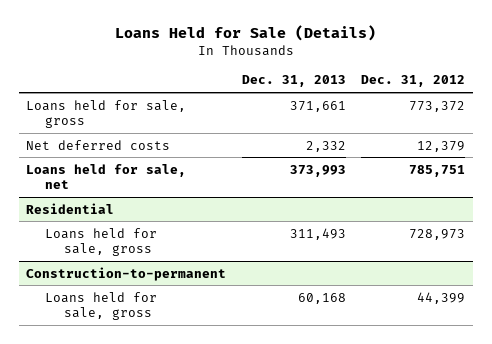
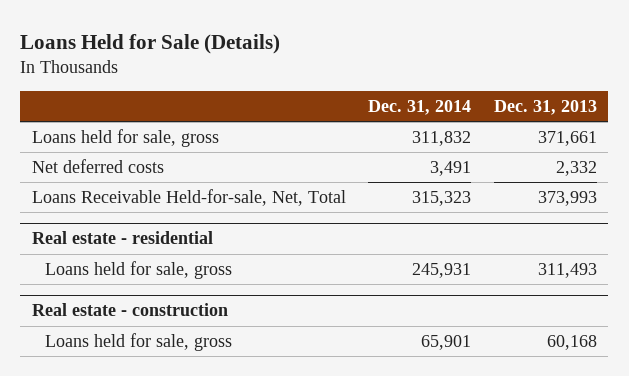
[361,75,466,88] Dec. 31, 2012 -> none
none -> [368,100,472,116] Dec. 31, 2014
[26,202,115,214] Residential -> none
[26,163,187,189] Loans held for sale, net -> [31,188,346,206] Loans Receivable Held-for-sale, Net, Total
none -> [31,231,213,245] Real estate - residential
[26,266,227,281] Construction-to-permanent -> none
none -> [31,303,228,317] Real estate - construction

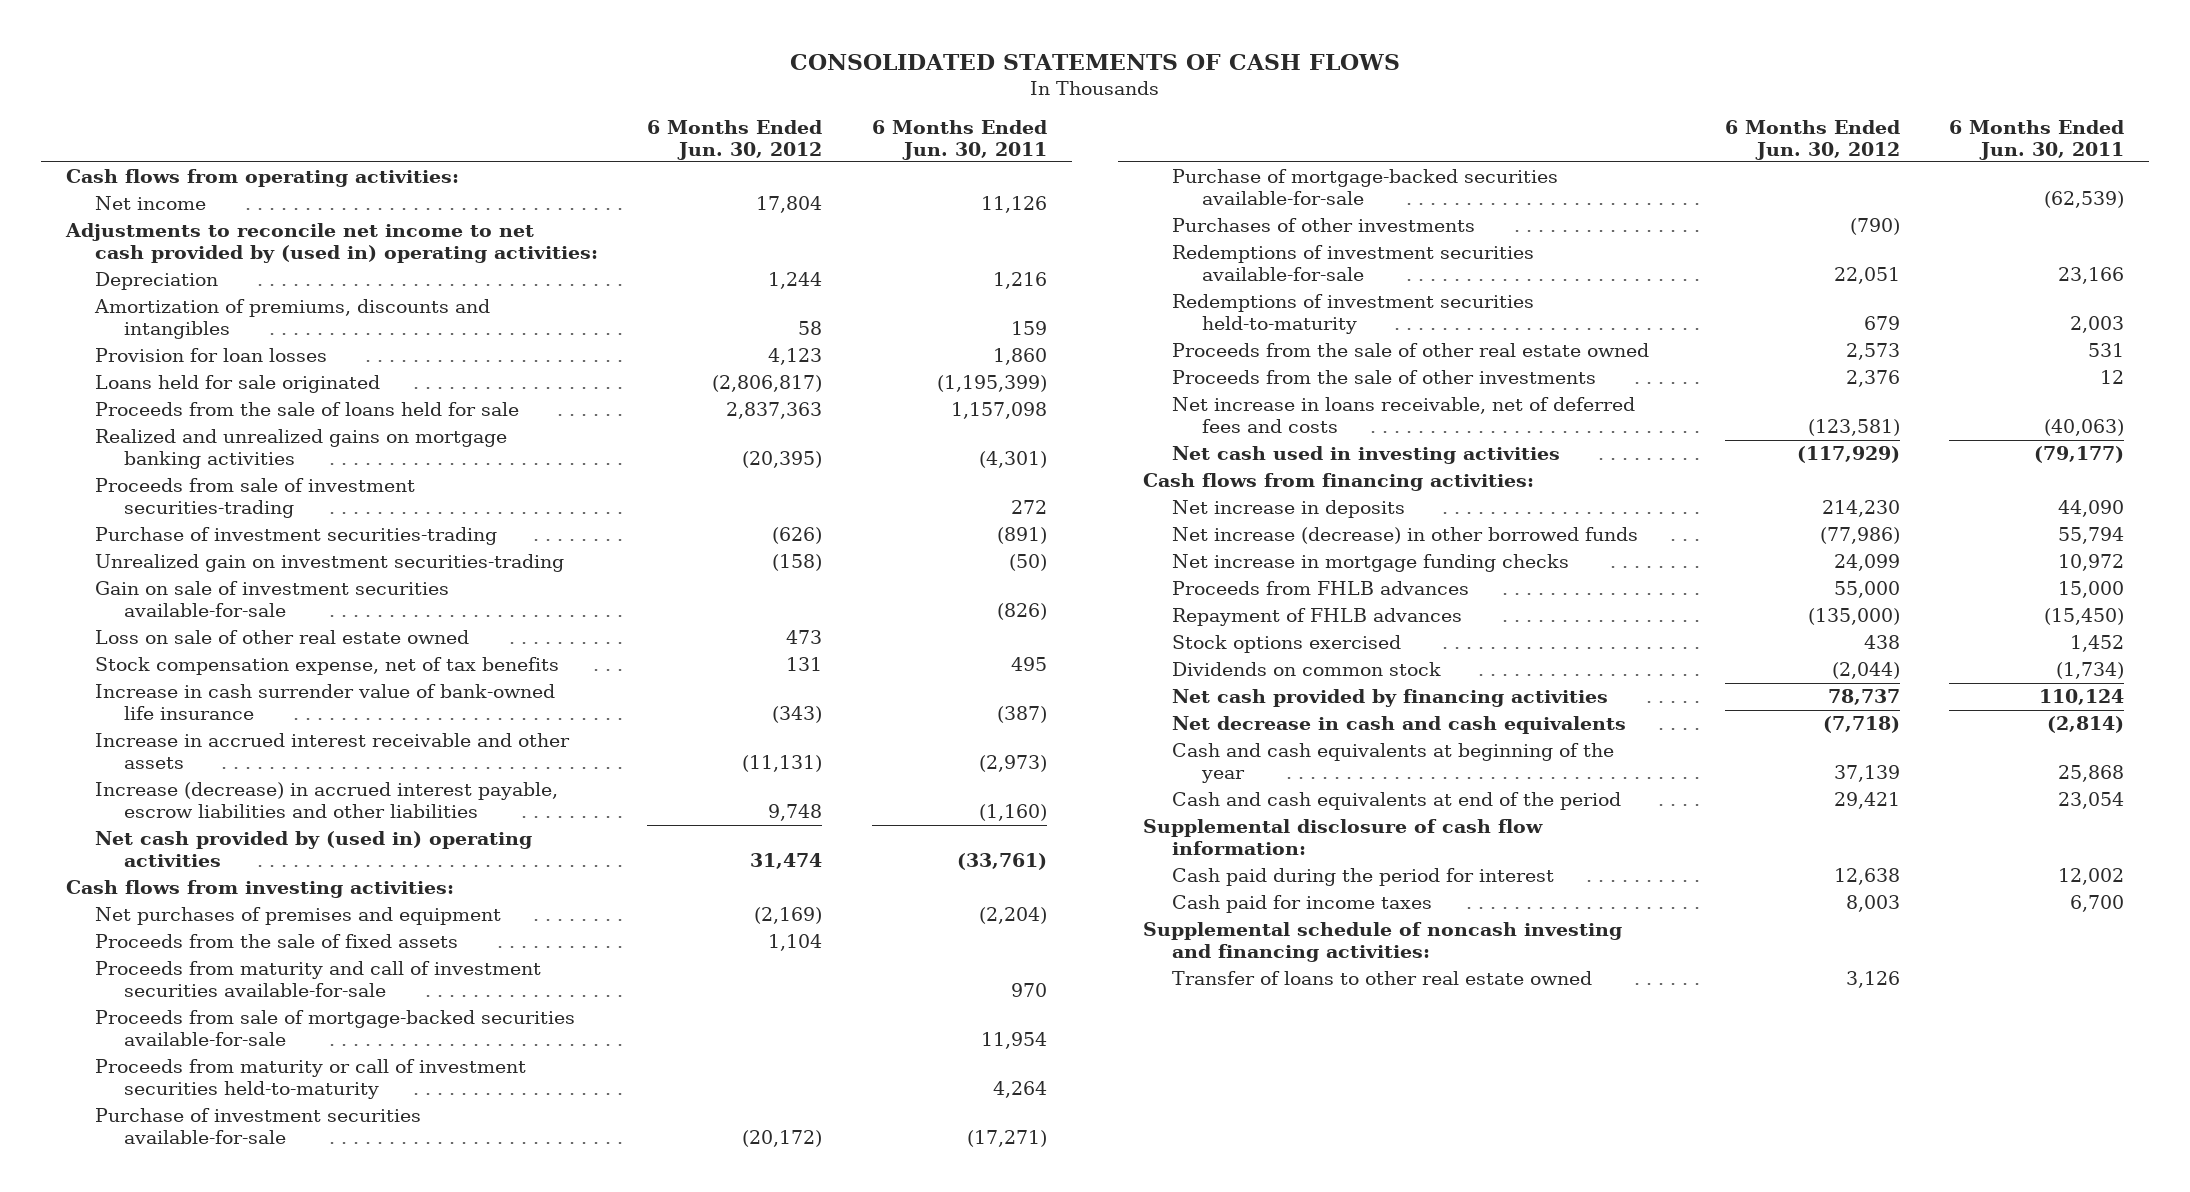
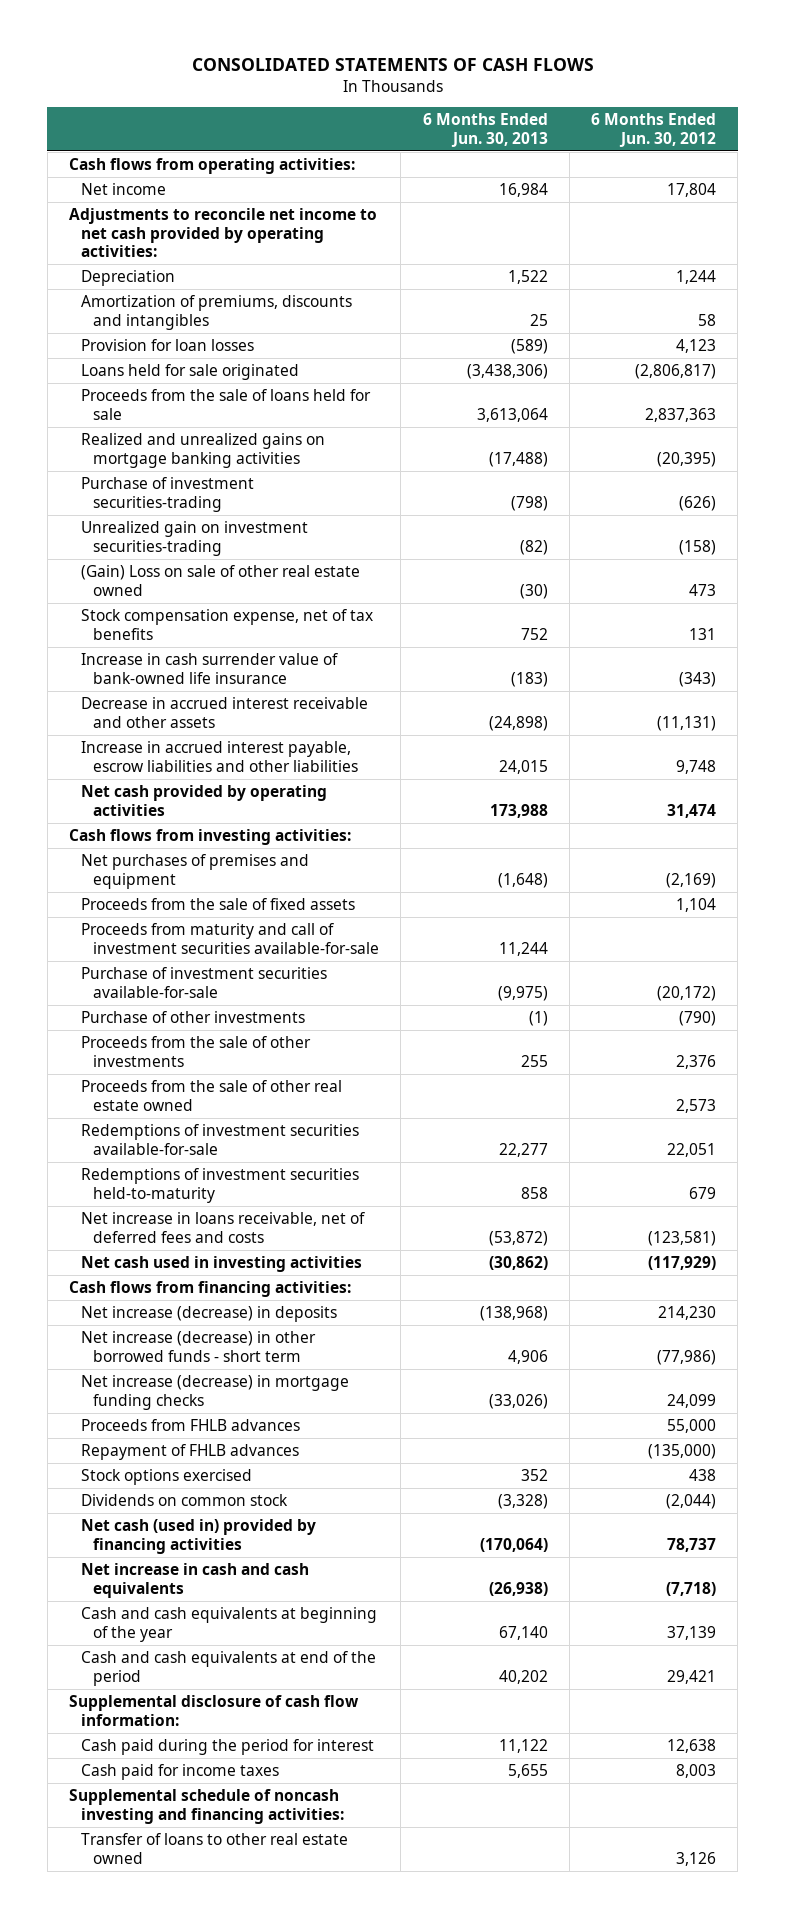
[871,119,1047,160] 6 Months Ended Jun. 30, 2011 -> none
none -> [422,113,548,147] 6 Months Ended Jun. 30, 2013
[64,223,598,264] Adjustments to reconcile net income to net cash provided by (used in) operating activities: -> [69,208,378,258] Adjustments to reconcile net income to net cash provided by operating activities:
[94,478,415,519] Proceeds from sale of investment securities-trading -> none
[94,581,449,618] Gain on sale of investment securities available-for-sale -> none
[94,630,469,645] Loss on sale of other real estate owned -> [81,565,361,596] (Gain) Loss on sale of other real estate owned
[94,733,570,770] Increase in accrued interest receivable and other assets -> [81,697,369,728] Decrease in accrued interest receivable and other assets
[94,782,558,819] Increase (decrease) in accrued interest payable, escrow liabilities and other liabilities -> [81,741,359,772] Increase in accrued interest payable, escrow liabilities and other liabilities
[94,831,532,868] Net cash provided by (used in) operating activities -> [81,785,328,816] Net cash provided by operating activities
[94,1010,575,1047] Proceeds from sale of mortgage-backed securities available-for-sale -> none
[94,1059,526,1100] Proceeds from maturity or call of investment securities held-to-maturity -> none
[1172,169,1559,206] Purchase of mortgage-backed securities available-for-sale -> none
[1172,218,1476,233] Purchases of other investments -> [81,1011,306,1024] Purchase of other investments
[1172,370,1597,385] Proceeds from the sale of other investments -> [81,1036,312,1067] Proceeds from the sale of other investments
[1172,343,1650,358] Proceeds from the sale of other real estate owned -> [81,1080,343,1111] Proceeds from the sale of other real estate owned
[1172,500,1406,519] Net increase in deposits -> [81,1306,338,1323] Net increase (decrease) in deposits
[1172,527,1639,545] Net increase (decrease) in other borrowed funds -> [81,1331,317,1362] Net increase (decrease) in other borrowed funds - short term
[1172,554,1570,573] Net increase in mortgage funding checks -> [81,1375,350,1410] Net increase (decrease) in mortgage funding checks
[1172,689,1609,708] Net cash provided by financing activities -> [81,1519,317,1554] Net cash (used in) provided by financing activities
[1172,716,1627,735] Net decrease in cash and cash equivalents -> [81,1563,310,1598] Net increase in cash and cash equivalents

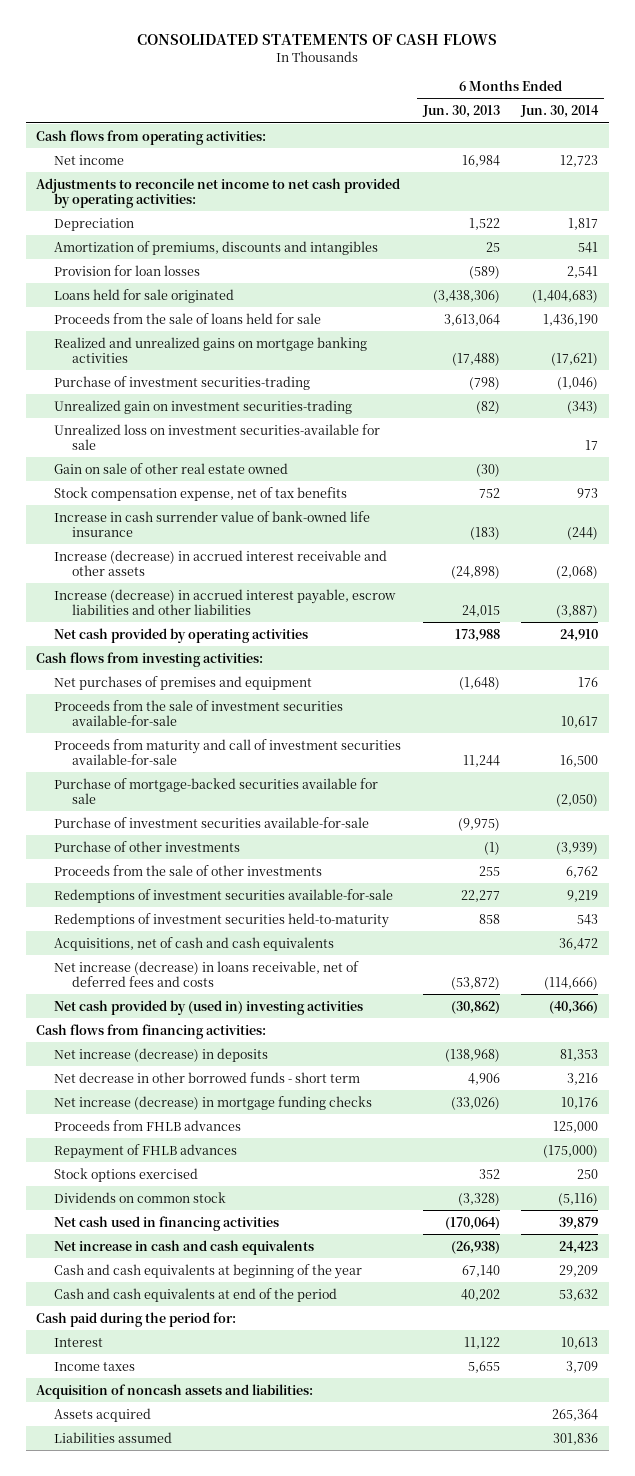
[590,113,716,147] 6 Months Ended Jun. 30, 2012 -> none
none -> [520,105,600,119] Jun. 30, 2014
none -> [54,423,381,450] Unrealized loss on investment securities-available for sale
[81,565,361,596] (Gain) Loss on sale of other real estate owned -> [54,462,289,474] Gain on sale of other real estate owned
[81,697,369,728] Decrease in accrued interest receivable and other assets -> [54,549,388,576] Increase (decrease) in accrued interest receivable and other assets
[81,741,359,772] Increase in accrued interest payable, escrow liabilities and other liabilities -> [54,588,397,615] Increase (decrease) in accrued interest payable, escrow liabilities and other liabilities
[81,898,356,911] Proceeds from the sale of fixed assets -> none
none -> [54,699,344,726] Proceeds from the sale of investment securities available-for-sale
none -> [54,777,379,804] Purchase of mortgage-backed securities available for sale
[81,1080,343,1111] Proceeds from the sale of other real estate owned -> none
none -> [54,936,335,951] Acquisitions, net of cash and cash equivalents
[81,1212,366,1243] Net increase in loans receivable, net of deferred fees and costs -> [54,960,360,987] Net increase (decrease) in loans receivable, net of deferred fees and costs
[81,1256,363,1273] Net cash used in investing activities -> [54,999,364,1015] Net cash provided by (used in) investing activities
[81,1331,317,1362] Net increase (decrease) in other borrowed funds - short term -> [54,1071,361,1083] Net decrease in other borrowed funds - short term
[81,1519,317,1554] Net cash (used in) provided by financing activities -> [54,1215,280,1231] Net cash used in financing activities
[69,1695,360,1726] Supplemental disclosure of cash flow information: -> none
[69,1789,345,1824] Supplemental schedule of noncash investing and financing activities: -> none
[81,1833,349,1864] Transfer of loans to other real estate owned -> none
none -> [36,1311,237,1327] Cash paid during the period for:
[81,1739,375,1756] Cash paid during the period for interest -> [54,1337,104,1347] Interest
[81,1764,280,1781] Cash paid for income taxes -> [54,1361,136,1371] Income taxes
none -> [36,1383,314,1399] Acquisition of noncash assets and liabilities:
none -> [54,1407,152,1422] Assets acquired
none -> [54,1431,173,1443] Liabilities assumed

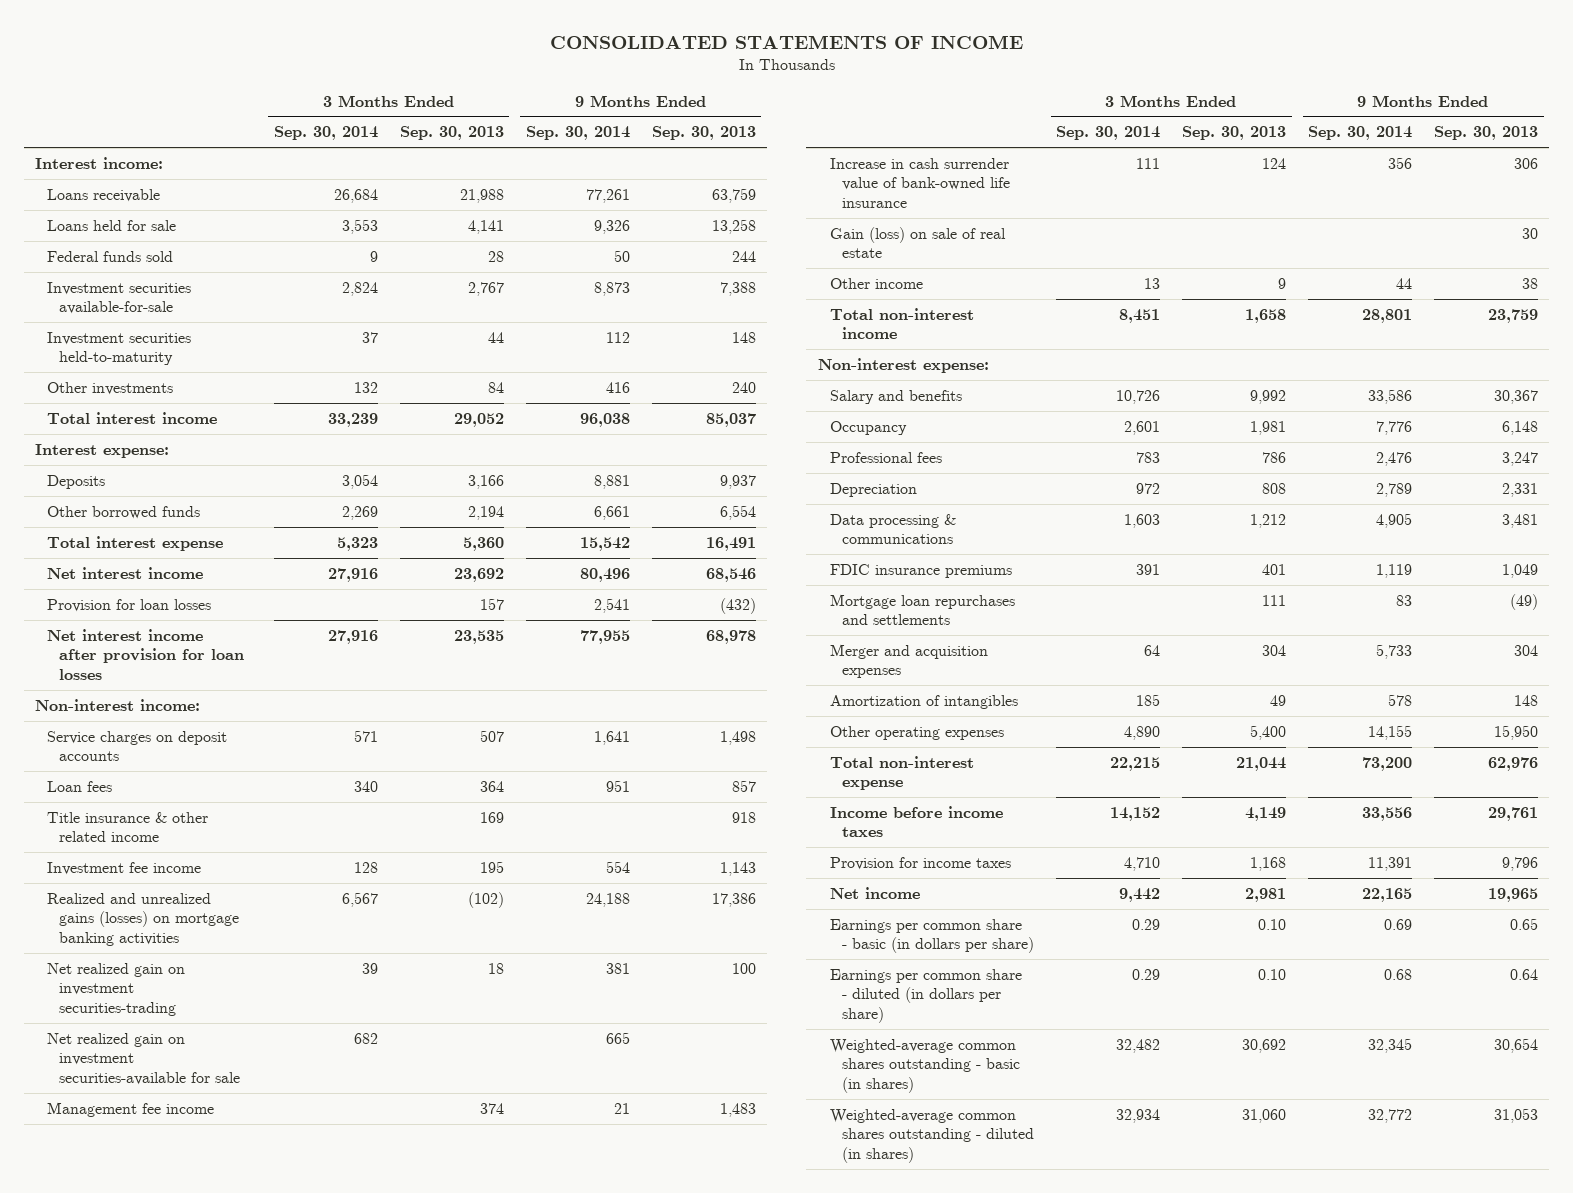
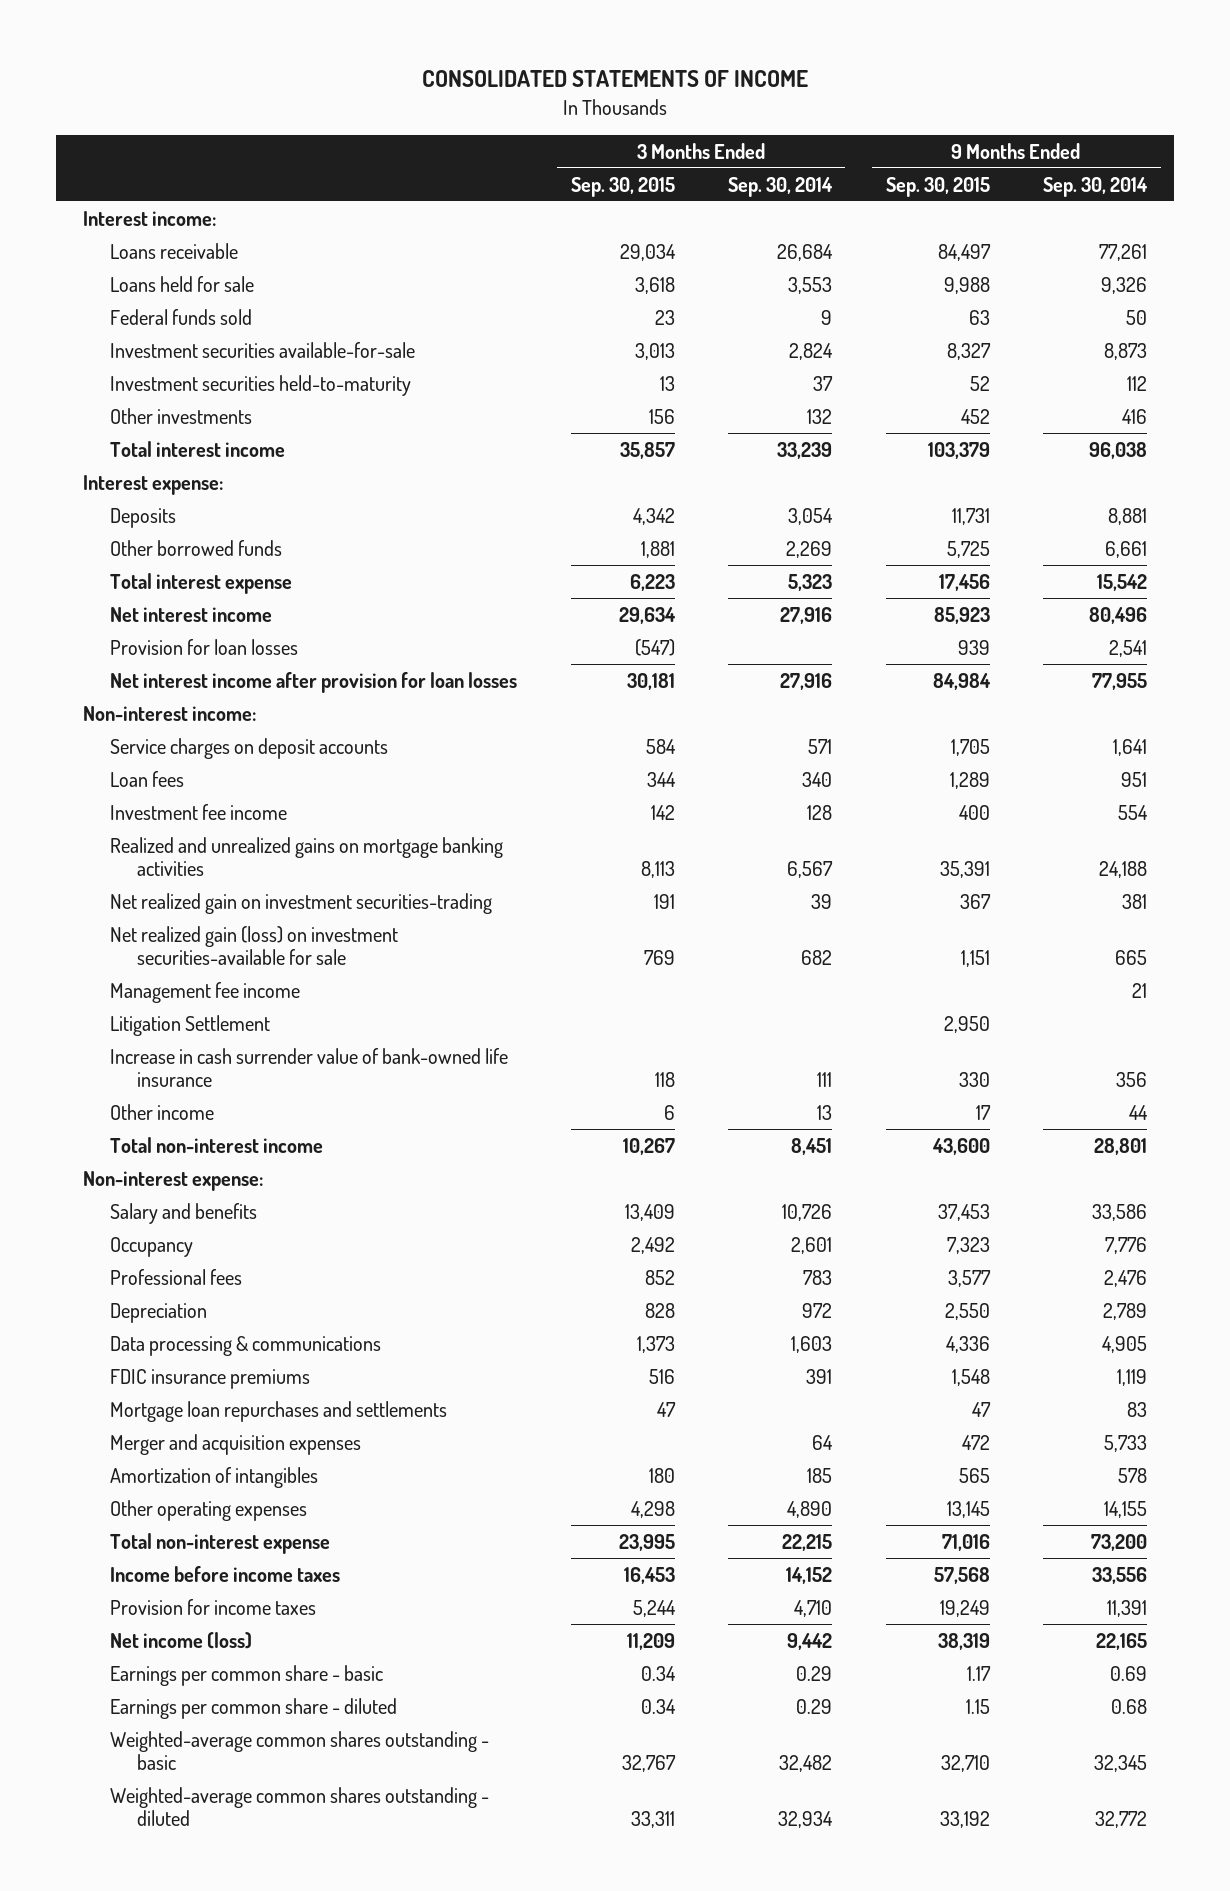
[399,126,504,141] Sep. 30, 2013 -> none
[651,126,756,141] Sep. 30, 2013 -> none
none -> [570,176,675,197] Sep. 30, 2015
none -> [885,176,990,197] Sep. 30, 2015
[47,811,209,843] Title insurance & other related income -> none
[47,892,240,947] Realized and unrealized gains (losses) on mortgage banking activities -> [109,836,503,877] Realized and unrealized gains on mortgage banking activities
[47,1032,241,1086] Net realized gain on investment securities-available for sale -> [109,925,398,966] Net realized gain (loss) on investment securities-available for sale
none -> [109,1014,270,1036] Litigation Settlement
[829,226,1006,259] Gain (loss) on sale of real estate -> none
[829,886,920,899] Net income -> [109,1631,252,1649] Net income (loss)
[829,918,1035,954] Earnings per common share - basic (in dollars per share) -> [109,1664,383,1686] Earnings per common share - basic
[829,968,1022,1024] Earnings per common share - diluted (in dollars per share) -> [109,1697,397,1719] Earnings per common share - diluted
[829,1038,1021,1094] Weighted-average common shares outstanding - basic (in shares) -> [109,1730,489,1771] Weighted-average common shares outstanding - basic
[829,1108,1035,1164] Weighted-average common shares outstanding - diluted (in shares) -> [109,1786,489,1827] Weighted-average common shares outstanding - diluted

